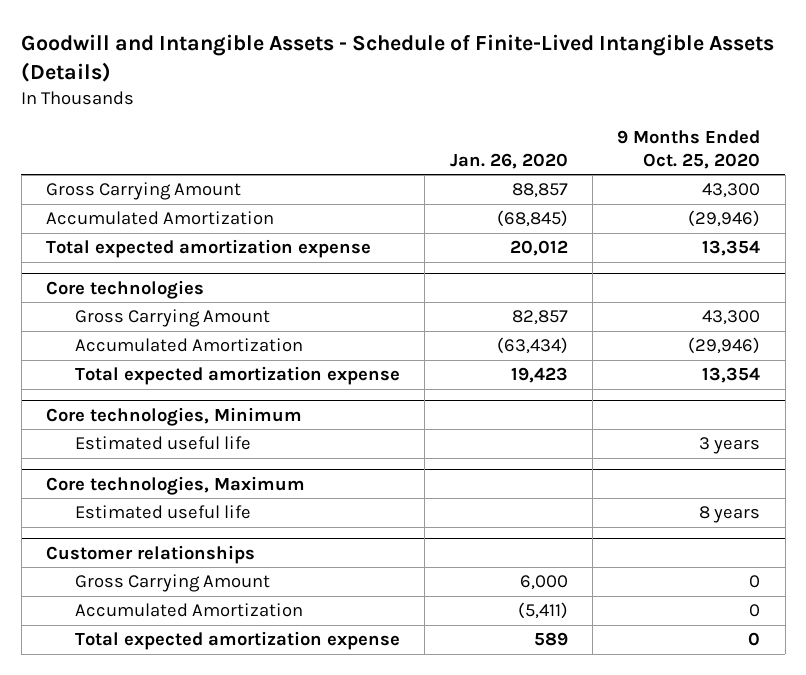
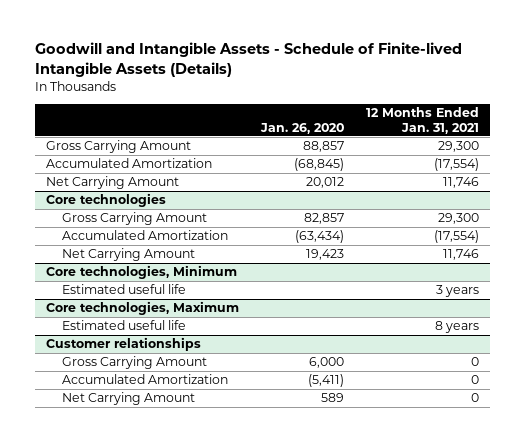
[21,33,775,82] Goodwill and Intangible Assets - Schedule of Finite-Lived Intangible Assets (Details) -> [34,42,462,77] Goodwill and Intangible Assets - Schedule of Finite-lived Intangible Assets (Details)
[617,129,761,169] 9 Months Ended Oct. 25, 2020 -> none
none -> [365,106,479,134] 12 Months Ended Jan. 31, 2021
[45,239,371,259] Total expected amortization expense -> [45,176,179,190] Net Carrying Amount
[75,366,401,386] Total expected amortization expense -> [62,248,196,262] Net Carrying Amount
[75,631,401,651] Total expected amortization expense -> [62,392,196,406] Net Carrying Amount

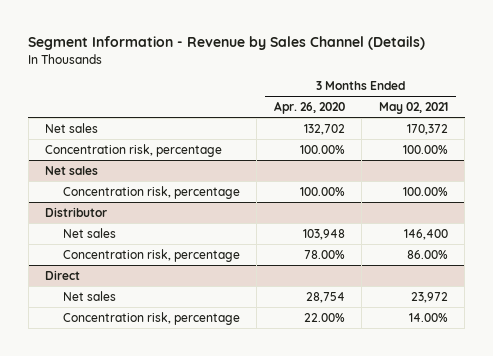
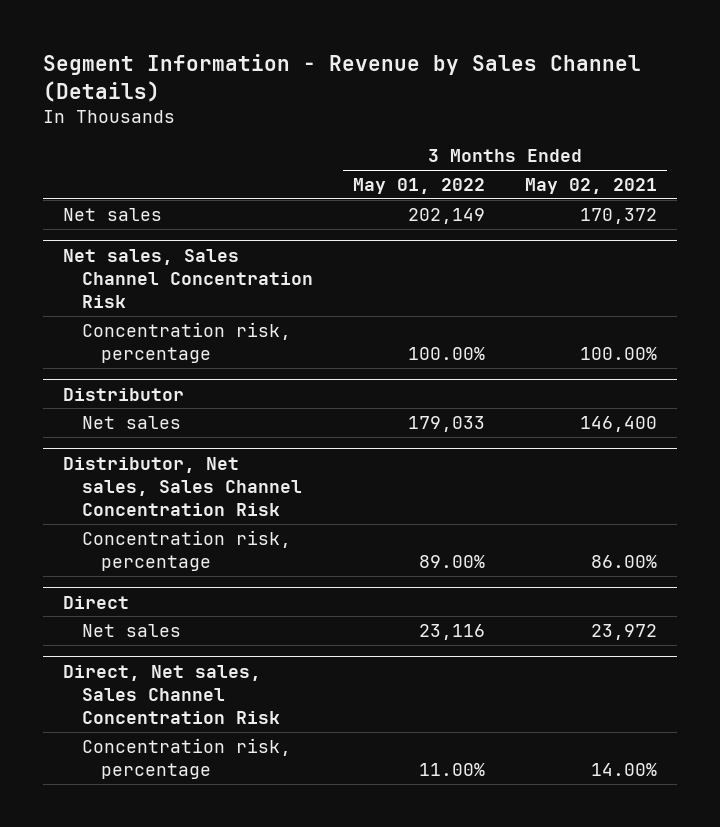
[273,101,345,115] Apr. 26, 2020 -> none
none -> [353,178,486,195] May 01, 2022
[45,143,223,157] Concentration risk, percentage -> none
[45,165,99,175] Net sales -> none
none -> [63,248,314,309] Net sales, Sales Channel Concentration Risk
none -> [63,456,303,517] Distributor, Net sales, Sales Channel Concentration Risk
none -> [63,664,281,725] Direct, Net sales, Sales Channel Concentration Risk

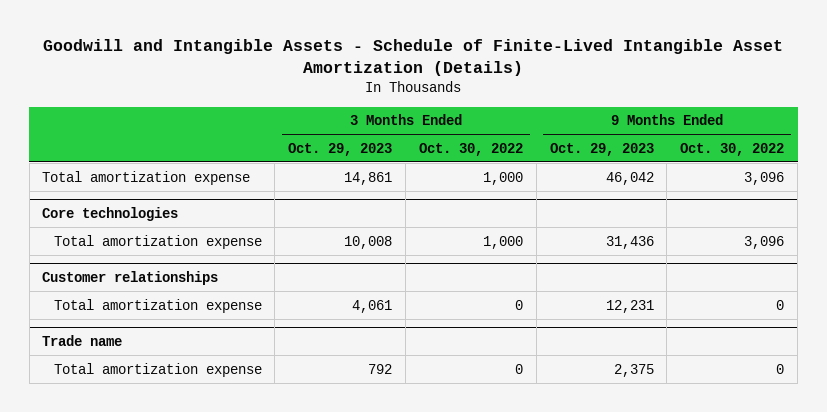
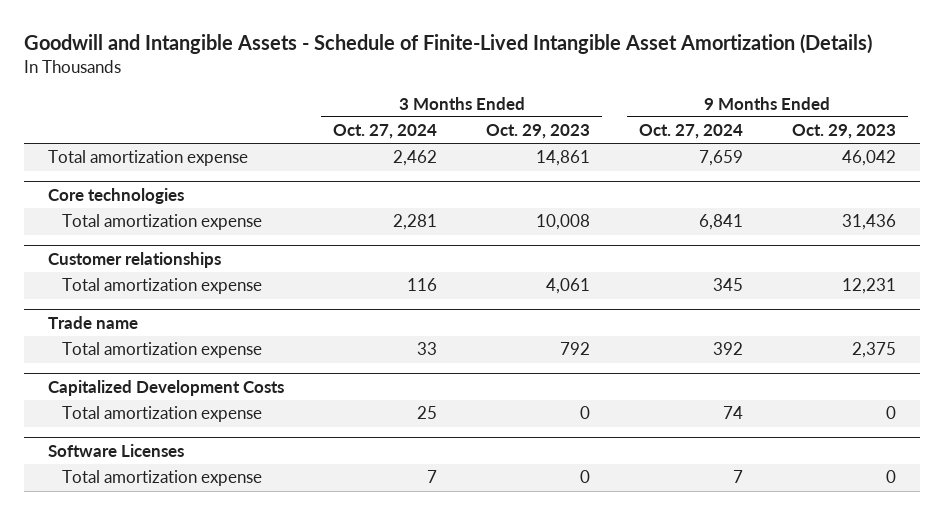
[418,142,523,156] Oct. 30, 2022 -> none
[680,142,785,156] Oct. 30, 2022 -> none
none -> [333,124,438,140] Oct. 27, 2024
none -> [638,124,743,140] Oct. 27, 2024
none -> [48,379,285,396] Capitalized Development Costs
none -> [62,406,263,423] Total amortization expense
none -> [48,443,185,457] Software Licenses
none -> [62,470,263,487] Total amortization expense

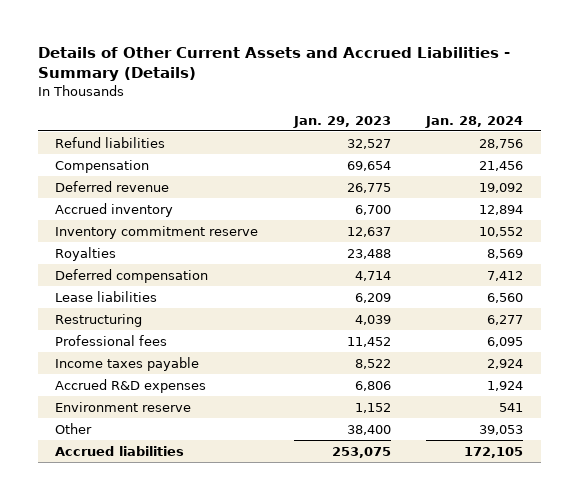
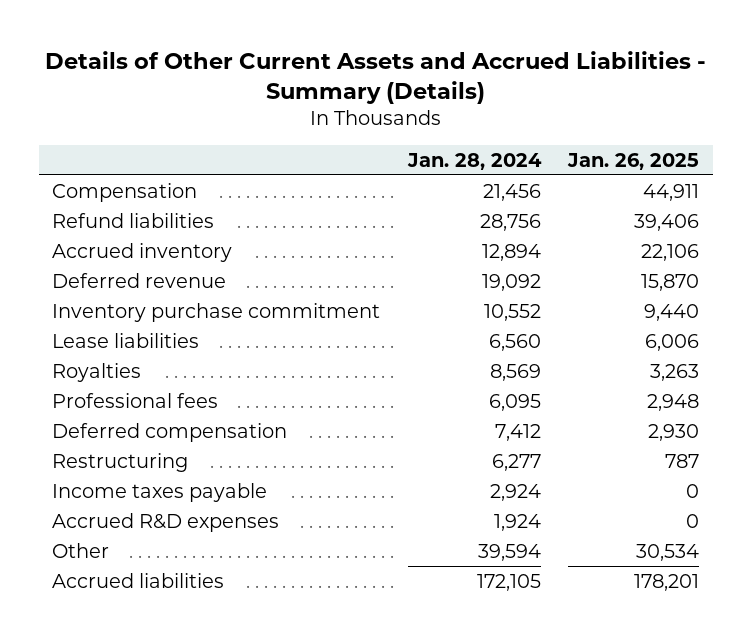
[292,115,391,128] Jan. 29, 2023 -> none
none -> [566,152,699,170] Jan. 26, 2025
[55,136,166,148] Refund liabilities -> [52,212,215,228] Refund liabilities
[55,180,170,192] Deferred revenue -> [52,272,227,288] Deferred revenue
[55,225,259,239] Inventory commitment reserve -> [52,302,381,322] Inventory purchase commitment
[55,290,158,302] Lease liabilities -> [52,332,200,348] Lease liabilities
[55,334,168,346] Professional fees -> [52,392,219,408] Professional fees
[55,401,192,412] Environment reserve -> none
[479,424,524,435] 39,053 -> [477,543,541,561] 39,594

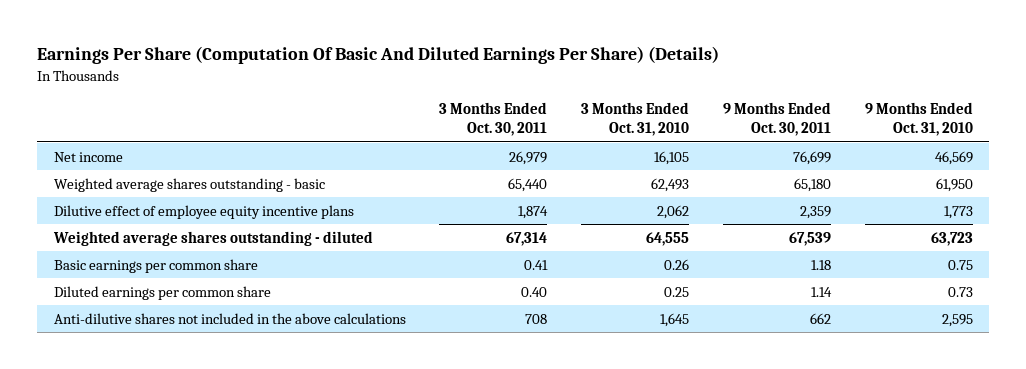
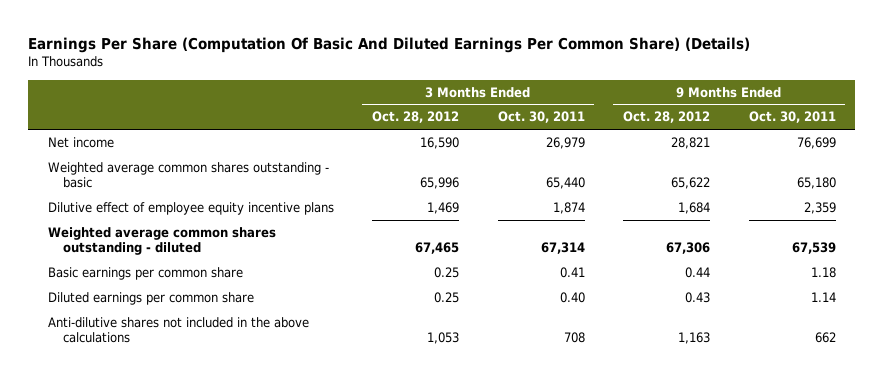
[36,46,719,65] Earnings Per Share (Computation Of Basic And Diluted Earnings Per Share) (Details) -> [28,36,751,53] Earnings Per Share (Computation Of Basic And Diluted Earnings Per Common Share) (Details)
[581,102,690,137] 3 Months Ended Oct. 31, 2010 -> none
[864,102,973,137] 9 Months Ended Oct. 31, 2010 -> none
none -> [372,111,460,124] Oct. 28, 2012
none -> [623,111,711,124] Oct. 28, 2012
[53,177,325,192] Weighted average shares outstanding - basic -> [47,162,329,189] Weighted average common shares outstanding - basic
[52,230,373,246] Weighted average shares outstanding - diluted -> [47,227,276,256] Weighted average common shares outstanding - diluted

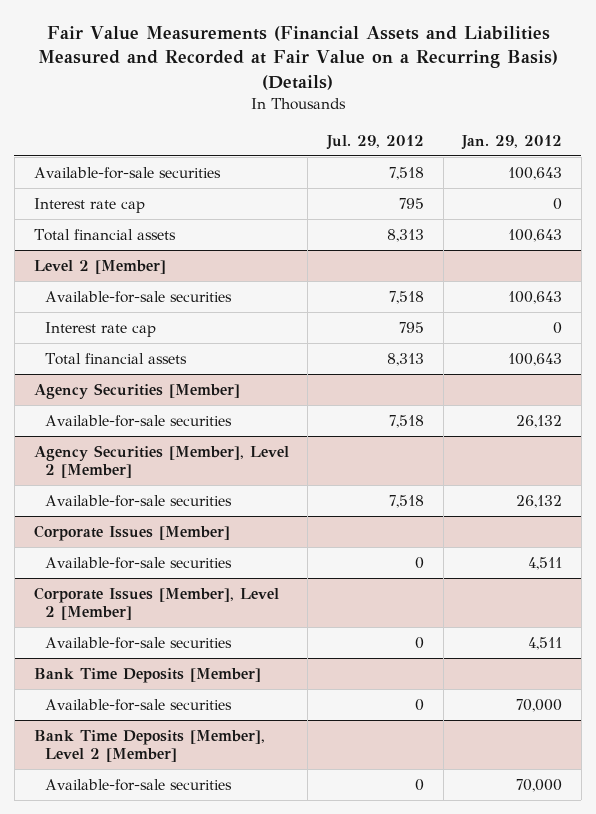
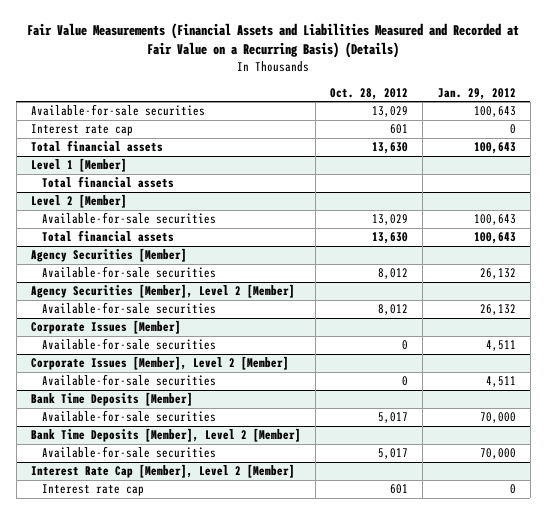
[325,134,424,150] Jul. 29, 2012 -> none
none -> [330,87,409,100] Oct. 28, 2012
none -> [31,158,128,173] Level 1 [Member]
none -> [41,176,174,189] Total financial assets
[45,321,157,337] Interest rate cap -> none
none -> [31,464,296,479] Interest Rate Cap [Member], Level 2 [Member]
none -> [41,484,144,497] Interest rate cap

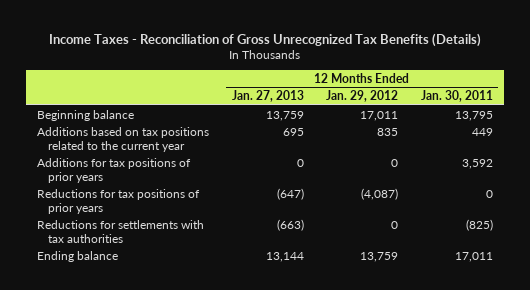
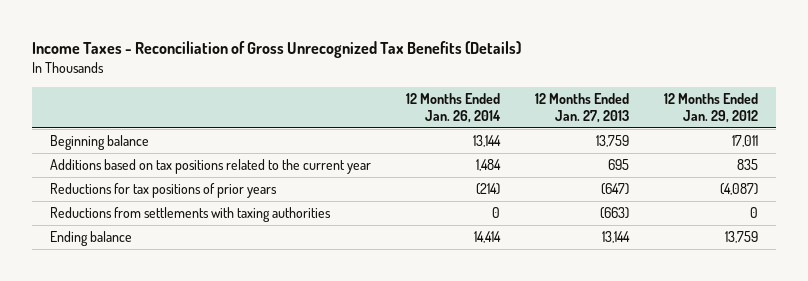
[420,90,493,103] Jan. 30, 2011 -> none
none -> [405,92,501,123] 12 Months Ended Jan. 26, 2014
[37,157,192,183] Additions for tax positions of prior years -> none
[37,219,205,243] Reductions for settlements with tax authorities -> [49,206,331,222] Reductions from settlements with taxing authorities

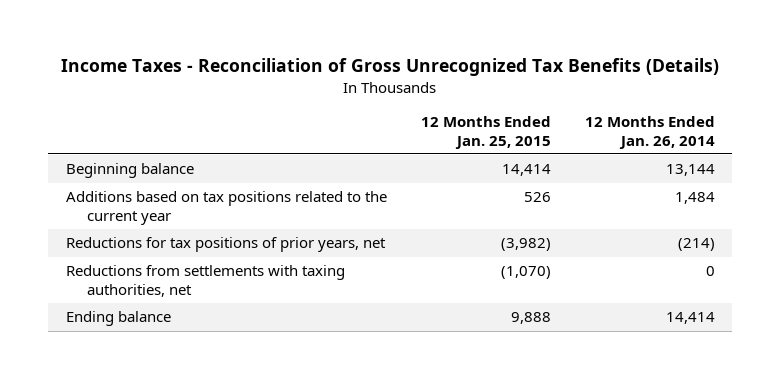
[535,92,630,123] 12 Months Ended Jan. 27, 2013 -> none
[664,92,759,123] 12 Months Ended Jan. 29, 2012 -> none
none -> [420,116,551,149] 12 Months Ended Jan. 25, 2015
[49,182,277,198] Reductions for tax positions of prior years -> [65,237,386,253] Reductions for tax positions of prior years, net
[49,206,331,222] Reductions from settlements with taxing authorities -> [65,265,345,297] Reductions from settlements with taxing authorities, net

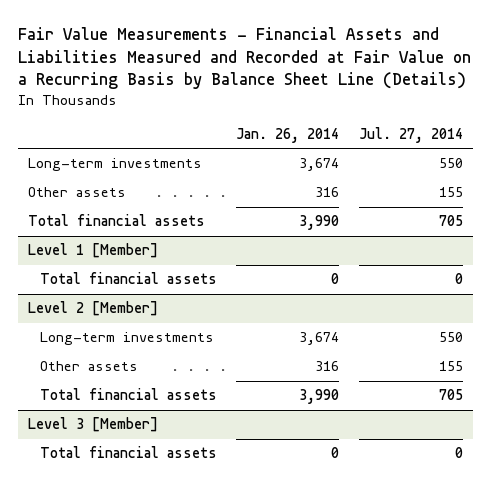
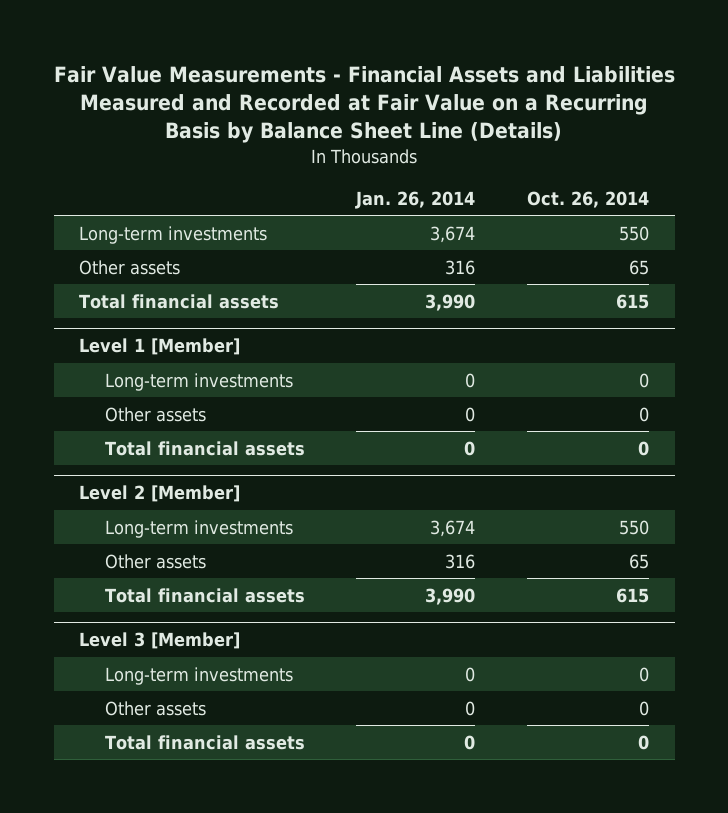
[358,126,463,143] Jul. 27, 2014 -> none
none -> [527,190,650,208] Oct. 26, 2014
none -> [104,372,293,391] Long-term investments
none -> [104,406,206,422] Other assets
none -> [104,666,293,685] Long-term investments
none -> [104,700,206,716] Other assets

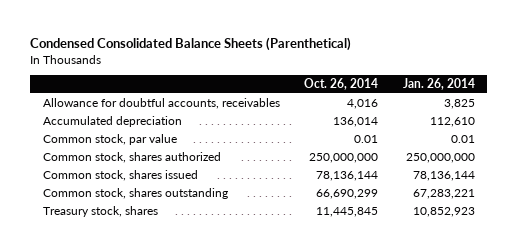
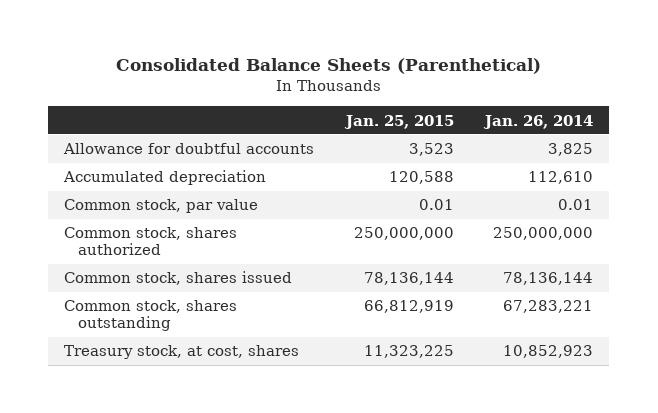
[30,37,352,52] Condensed Consolidated Balance Sheets (Parenthetical) -> [115,58,541,75] Consolidated Balance Sheets (Parenthetical)
[304,77,379,90] Oct. 26, 2014 -> none
none -> [343,114,454,129] Jan. 25, 2015
[42,97,280,109] Allowance for doubtful accounts, receivables -> [63,143,315,155] Allowance for doubtful accounts
[42,205,158,217] Treasury stock, shares -> [64,345,300,360] Treasury stock, at cost, shares

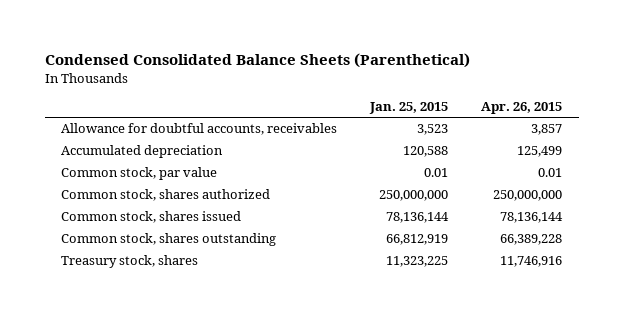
[115,58,541,75] Consolidated Balance Sheets (Parenthetical) -> [44,52,470,68] Condensed Consolidated Balance Sheets (Parenthetical)
[483,114,594,129] Jan. 26, 2014 -> none
none -> [481,102,563,115] Apr. 26, 2015
[63,143,315,155] Allowance for doubtful accounts -> [61,123,338,136] Allowance for doubtful accounts, receivables
[64,345,300,360] Treasury stock, at cost, shares -> [61,255,199,269] Treasury stock, shares

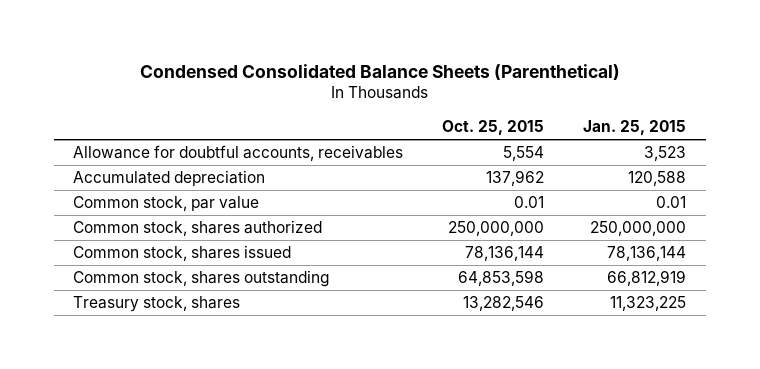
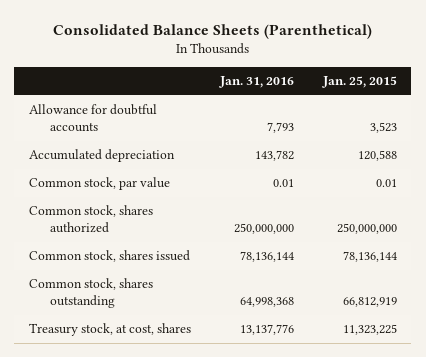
[139,63,620,80] Condensed Consolidated Balance Sheets (Parenthetical) -> [52,24,372,40] Consolidated Balance Sheets (Parenthetical)
[442,120,545,136] Oct. 25, 2015 -> none
none -> [218,76,294,89] Jan. 31, 2016
[73,145,404,162] Allowance for doubtful accounts, receivables -> [28,104,157,133] Allowance for doubtful accounts
[73,296,241,313] Treasury stock, shares -> [28,323,191,337] Treasury stock, at cost, shares

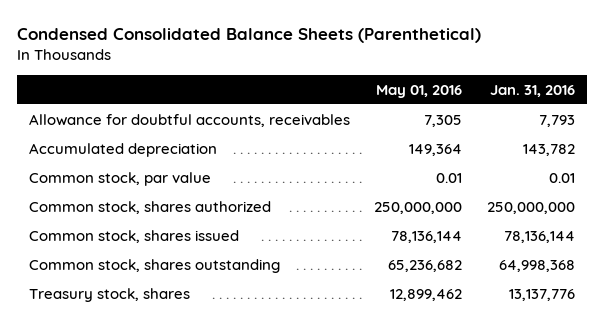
[52,24,372,40] Consolidated Balance Sheets (Parenthetical) -> [16,27,481,43] Condensed Consolidated Balance Sheets (Parenthetical)
[321,76,397,89] Jan. 25, 2015 -> none
none -> [376,84,463,98] May 01, 2016
[28,104,157,133] Allowance for doubtful accounts -> [28,113,350,127] Allowance for doubtful accounts, receivables
[28,323,191,337] Treasury stock, at cost, shares -> [28,287,190,302] Treasury stock, shares

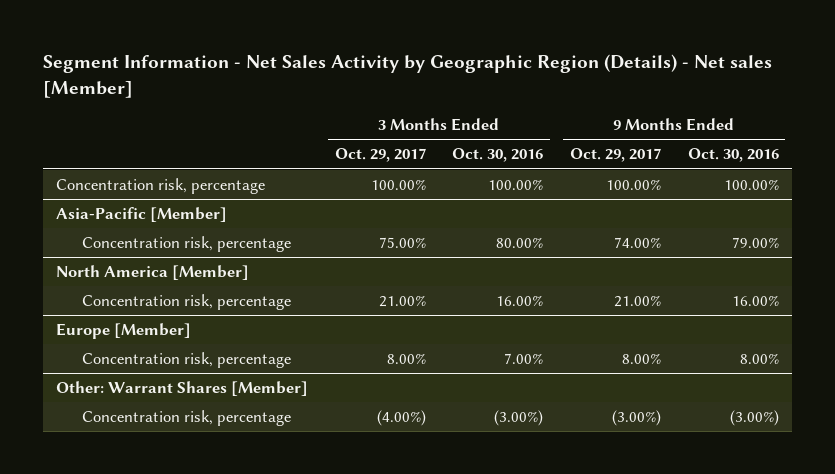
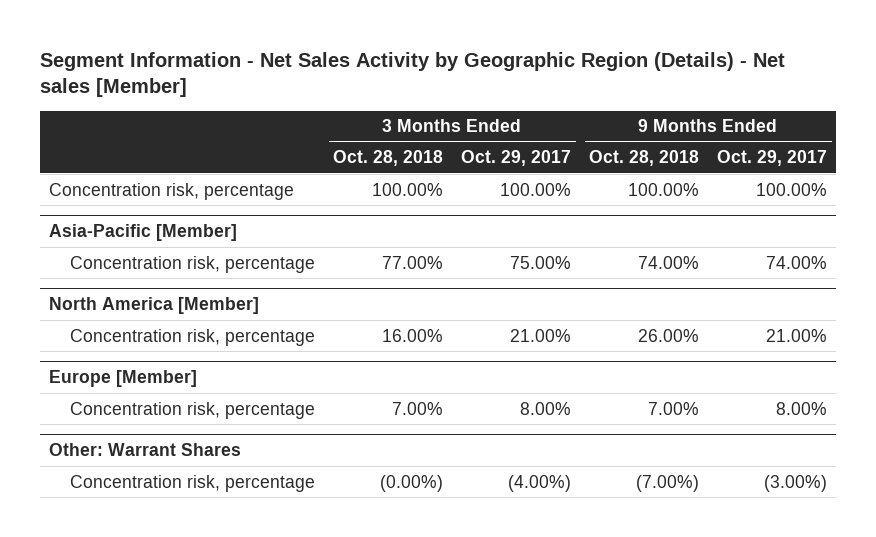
[452,148,544,163] Oct. 30, 2016 -> none
[687,148,779,163] Oct. 30, 2016 -> none
none -> [333,150,444,167] Oct. 28, 2018
none -> [589,150,700,167] Oct. 28, 2018
[55,380,308,396] Other: Warrant Shares [Member] -> [48,443,241,457] Other: Warrant Shares

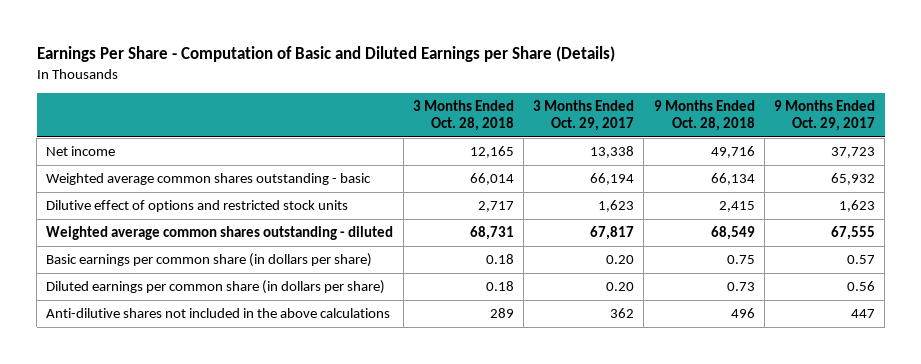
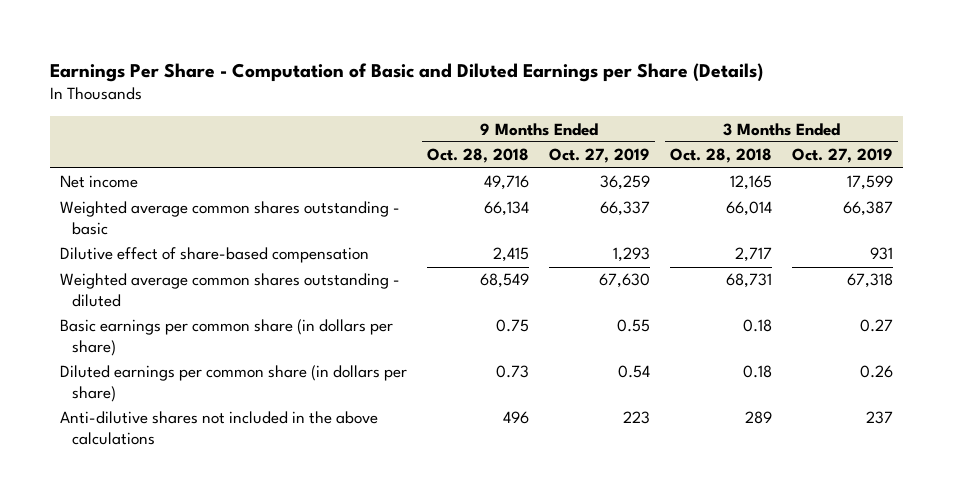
[533,100,635,132] 3 Months Ended Oct. 29, 2017 -> none
[774,100,876,132] 9 Months Ended Oct. 29, 2017 -> none
none -> [549,148,651,164] Oct. 27, 2019
none -> [791,148,893,164] Oct. 27, 2019
[46,200,349,213] Dilutive effect of options and restricted stock units -> [60,247,370,264] Dilutive effect of share-based compensation

